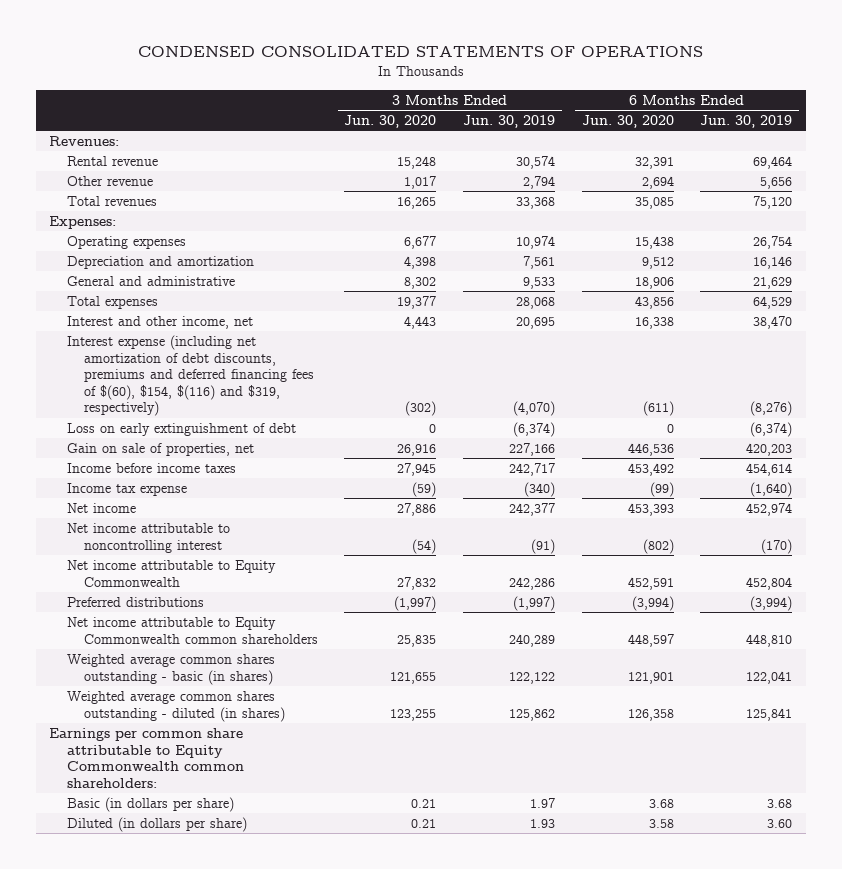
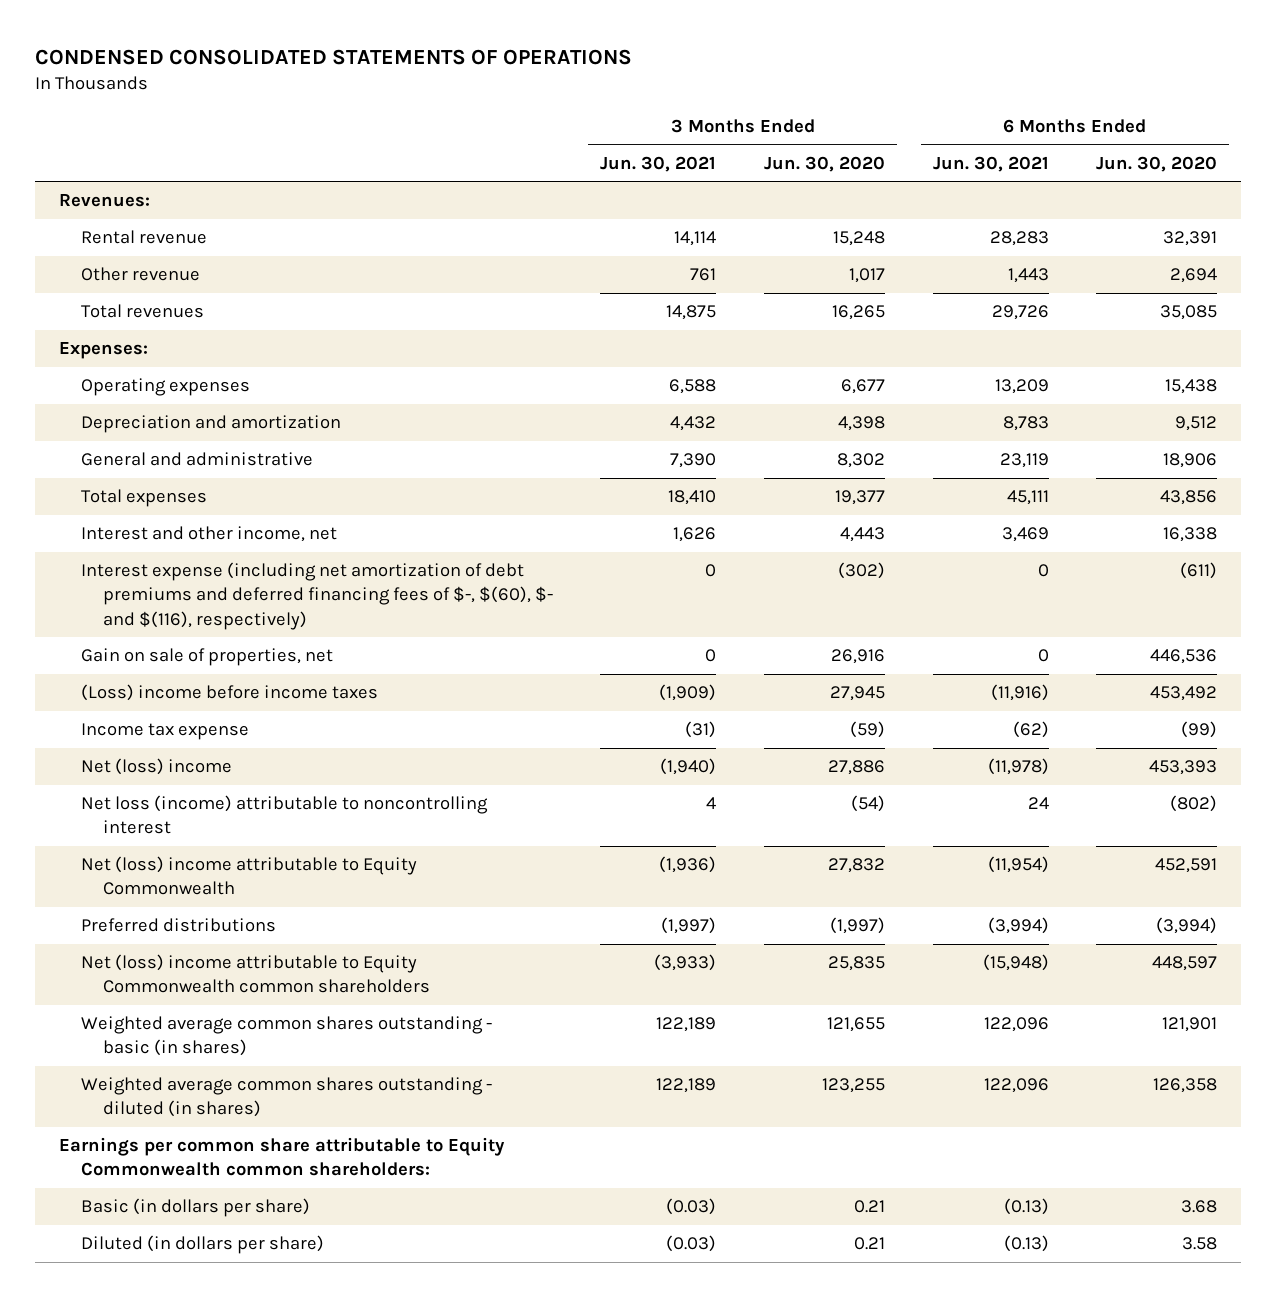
[463,114,556,128] Jun. 30, 2019 -> none
[700,114,793,128] Jun. 30, 2019 -> none
none -> [600,155,717,172] Jun. 30, 2021
none -> [932,155,1049,172] Jun. 30, 2021
[66,422,296,436] Loss on early extinguishment of debt -> none
[66,334,314,417] Interest expense (including net amortization of debt discounts, premiums and deferred financing fees of $(60), $154, $(116) and $319, respectively) -> [80,562,553,630] Interest expense (including net amortization of debt premiums and deferred financing fees of $-, $(60), $- and $(116), respectively)
[66,462,236,473] Income before income taxes -> [80,684,378,702] (Loss) income before income taxes
[66,502,136,513] Net income -> [80,758,232,776] Net (loss) income
[66,522,230,553] Net income attributable to noncontrolling interest -> [80,795,488,835] Net loss (income) attributable to noncontrolling interest
[66,559,276,587] Net income attributable to Equity Commonwealth -> [80,856,417,896] Net (loss) income attributable to Equity Commonwealth
[66,616,318,644] Net income attributable to Equity Commonwealth common shareholders -> [80,954,430,994] Net (loss) income attributable to Equity Commonwealth common shareholders

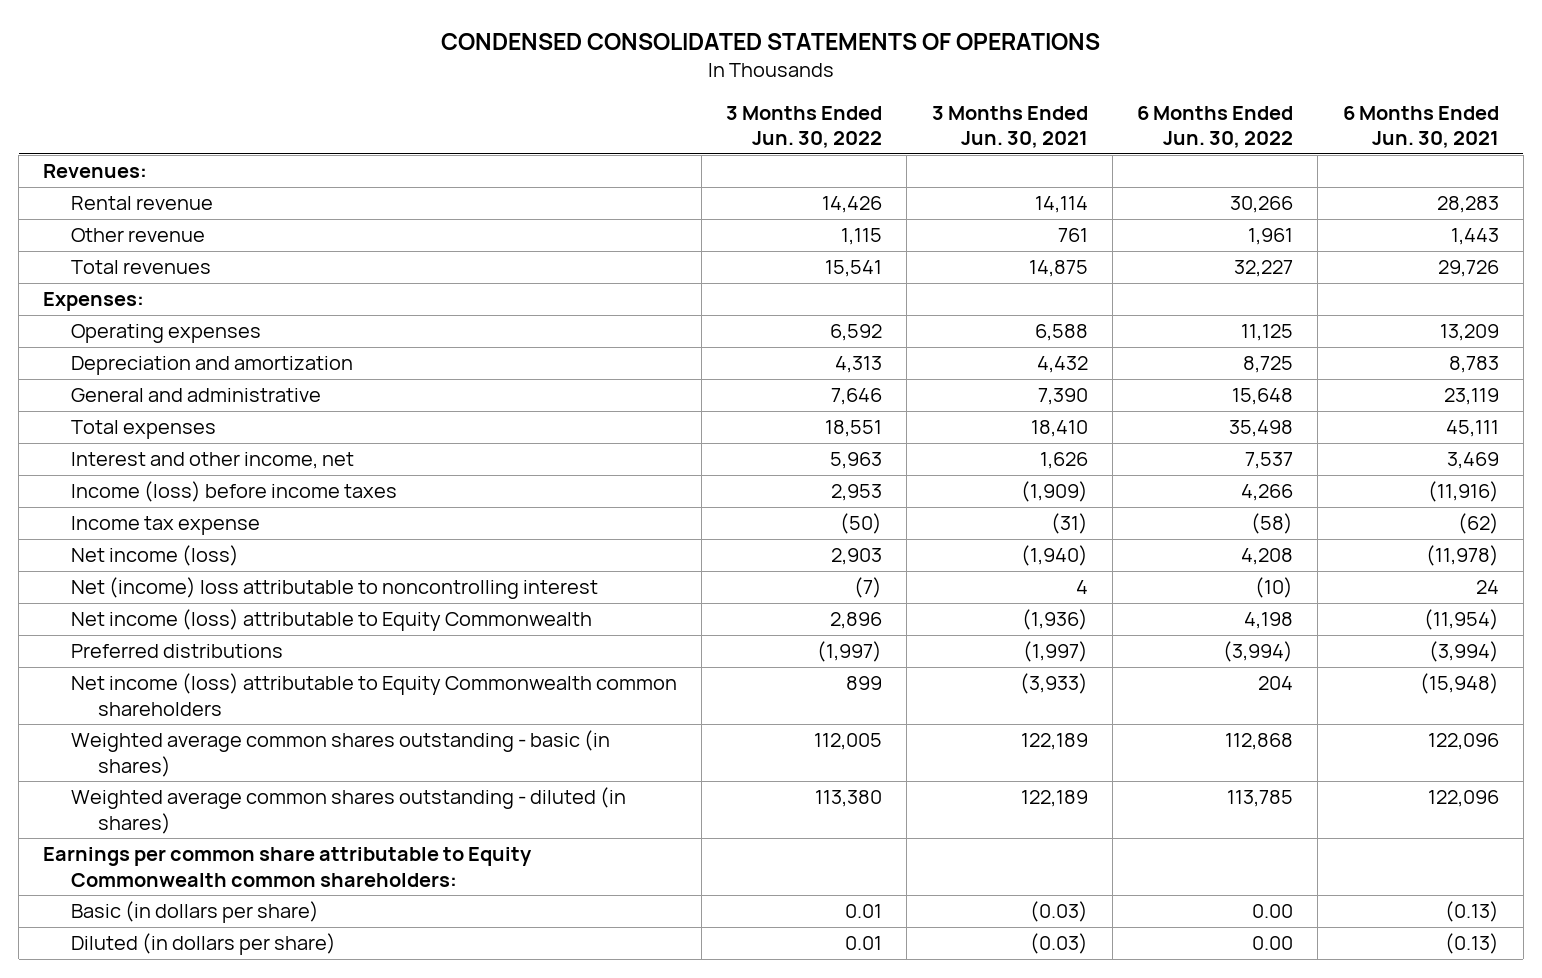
[764,155,886,172] Jun. 30, 2020 -> none
[1096,155,1218,172] Jun. 30, 2020 -> none
none -> [726,105,883,149] 3 Months Ended Jun. 30, 2022
none -> [1137,105,1294,149] 6 Months Ended Jun. 30, 2022
[80,562,553,630] Interest expense (including net amortization of debt premiums and deferred financing fees of $-, $(60), $- and $(116), respectively) -> none
[80,648,333,667] Gain on sale of properties, net -> none
[80,684,378,702] (Loss) income before income taxes -> [70,481,397,503] Income (loss) before income taxes
[80,758,232,776] Net (loss) income -> [70,545,239,567] Net income (loss)
[80,795,488,835] Net loss (income) attributable to noncontrolling interest -> [70,577,598,600] Net (income) loss attributable to noncontrolling interest
[80,856,417,896] Net (loss) income attributable to Equity Commonwealth -> [70,609,592,632] Net income (loss) attributable to Equity Commonwealth
[80,954,430,994] Net (loss) income attributable to Equity Commonwealth common shareholders -> [70,673,677,716] Net income (loss) attributable to Equity Commonwealth common shareholders

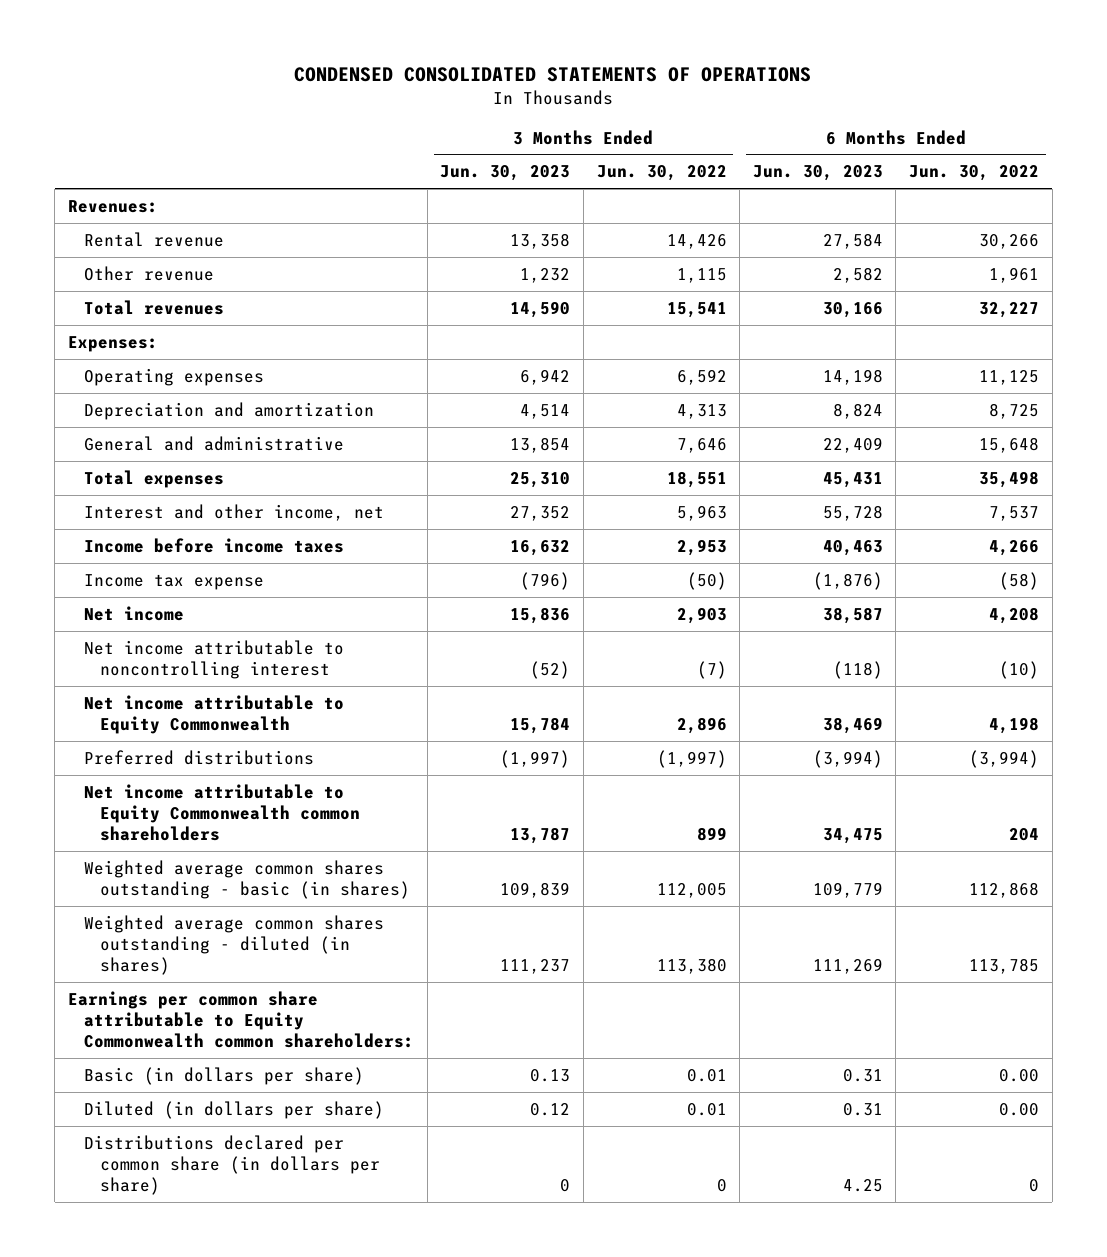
[931,105,1088,149] 3 Months Ended Jun. 30, 2021 -> none
[1342,105,1499,149] 6 Months Ended Jun. 30, 2021 -> none
none -> [440,165,571,182] Jun. 30, 2023
none -> [752,165,883,182] Jun. 30, 2023
[70,481,397,503] Income (loss) before income taxes -> [83,537,344,553] Income before income taxes
[70,545,239,567] Net income (loss) -> [83,605,184,621] Net income
[70,577,598,600] Net (income) loss attributable to noncontrolling interest -> [83,639,344,679] Net income attributable to noncontrolling interest
[70,609,592,632] Net income (loss) attributable to Equity Commonwealth -> [83,694,344,734] Net income attributable to Equity Commonwealth
[70,673,677,716] Net income (loss) attributable to Equity Commonwealth common shareholders -> [83,783,361,842] Net income attributable to Equity Commonwealth common shareholders
none -> [83,1134,381,1196] Distributions declared per common share (in dollars per share)

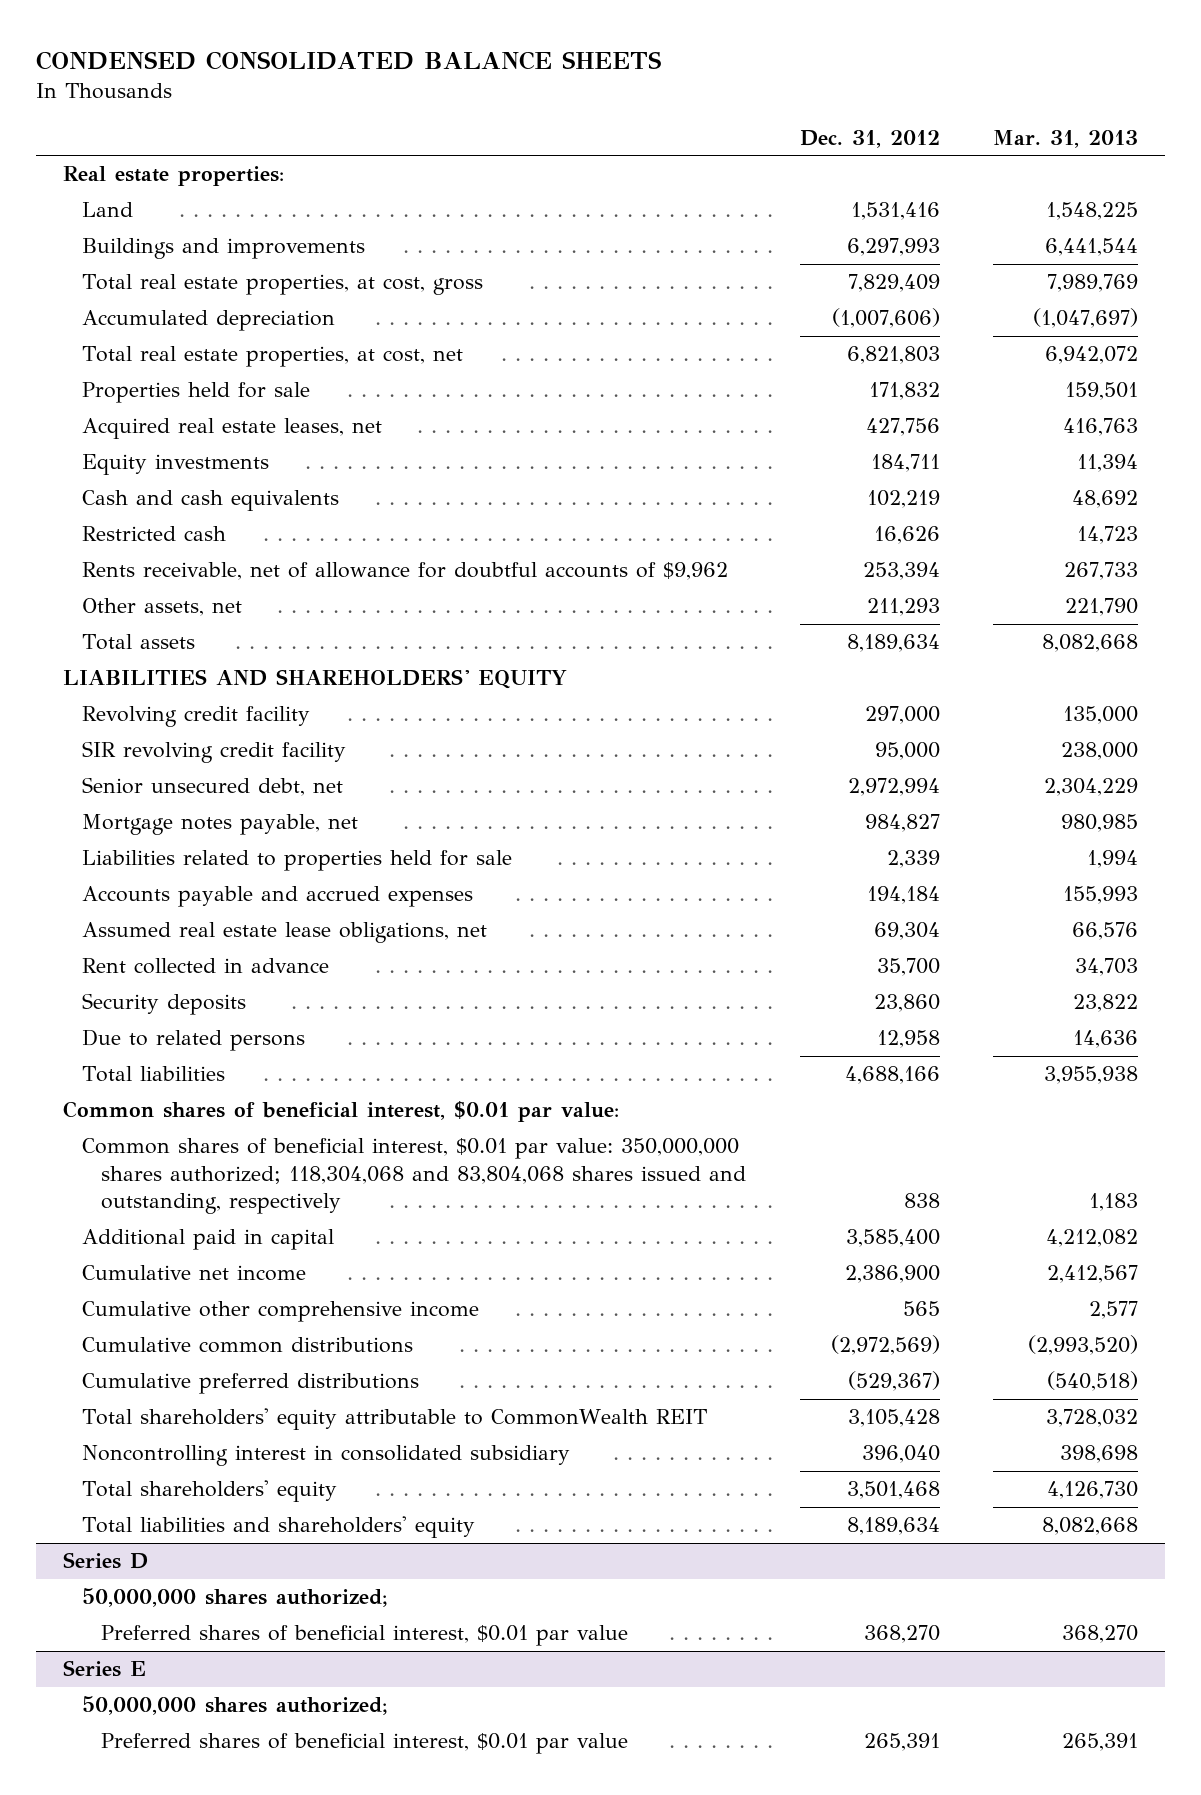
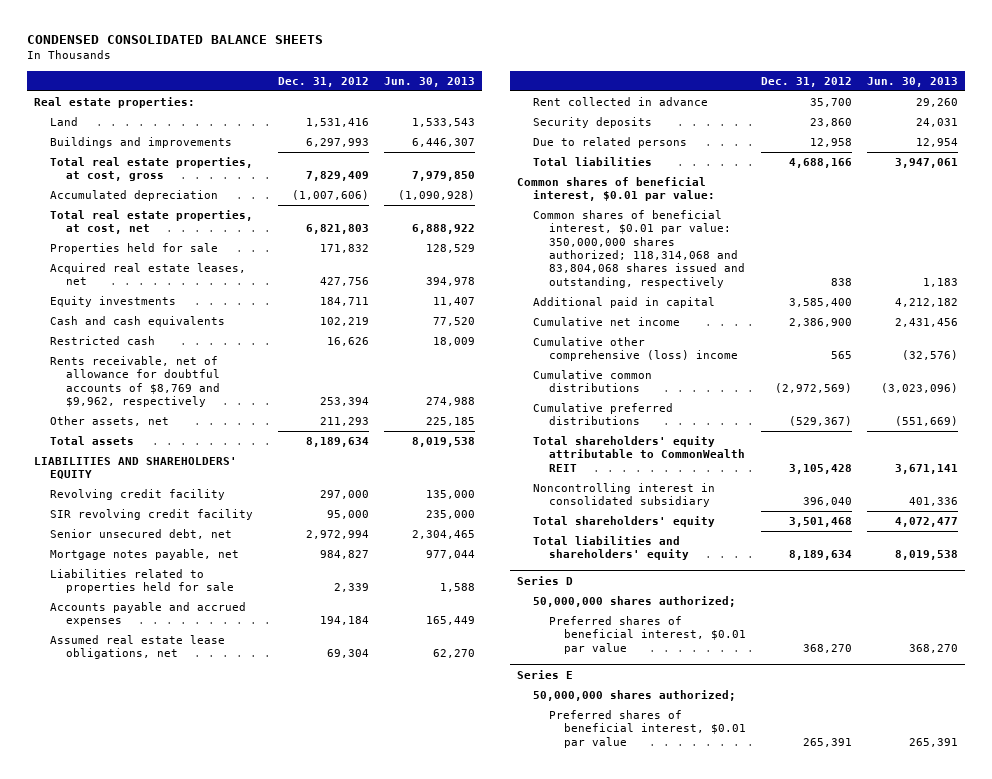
[993,129,1139,148] Mar. 31, 2013 -> none
none -> [383,76,475,87] Jun. 30, 2013
[82,562,729,581] Rents receivable, net of allowance for doubtful accounts of $9,962 -> [50,356,220,407] Rents receivable, net of allowance for doubtful accounts of $8,769 and $9,962, respectively
[82,1138,747,1215] Common shares of beneficial interest, $0.01 par value: 350,000,000 shares authorized; 118,304,068 and 83,804,068 shares issued and outstanding, respectively -> [532,210,745,288] Common shares of beneficial interest, $0.01 par value: 350,000,000 shares authorized; 118,314,068 and 83,804,068 shares issued and outstanding, respectively
[82,1301,480,1323] Cumulative other comprehensive income -> [532,337,738,362] Cumulative other comprehensive (loss) income

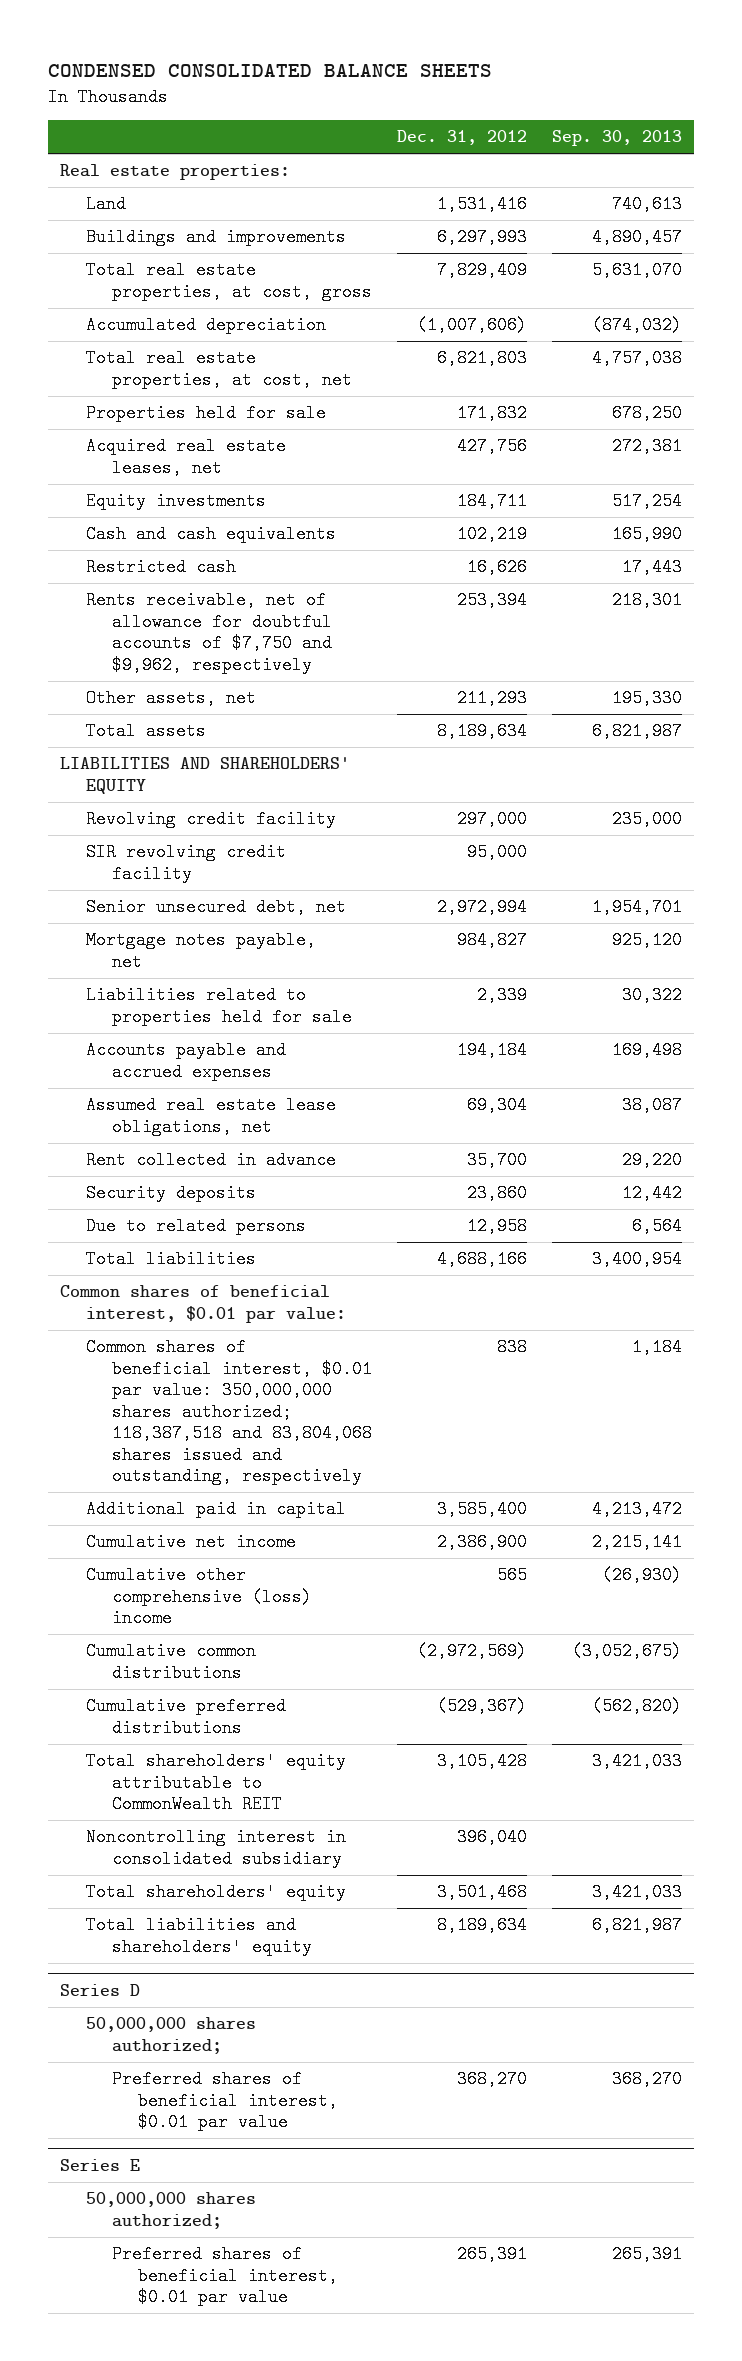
[383,76,475,87] Jun. 30, 2013 -> none
none -> [551,130,682,147] Sep. 30, 2013
[50,356,220,407] Rents receivable, net of allowance for doubtful accounts of $8,769 and $9,962, respectively -> [86,591,332,674] Rents receivable, net of allowance for doubtful accounts of $7,750 and $9,962, respectively
[532,210,745,288] Common shares of beneficial interest, $0.01 par value: 350,000,000 shares authorized; 118,314,068 and 83,804,068 shares issued and outstanding, respectively -> [86,1338,372,1486] Common shares of beneficial interest, $0.01 par value: 350,000,000 shares authorized; 118,387,518 and 83,804,068 shares issued and outstanding, respectively

